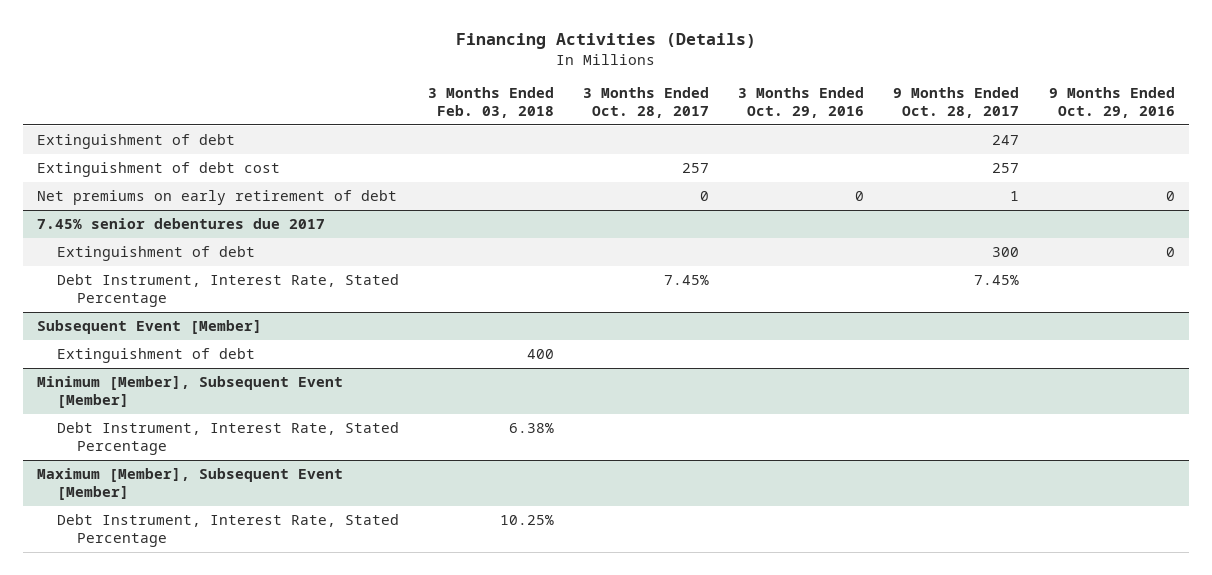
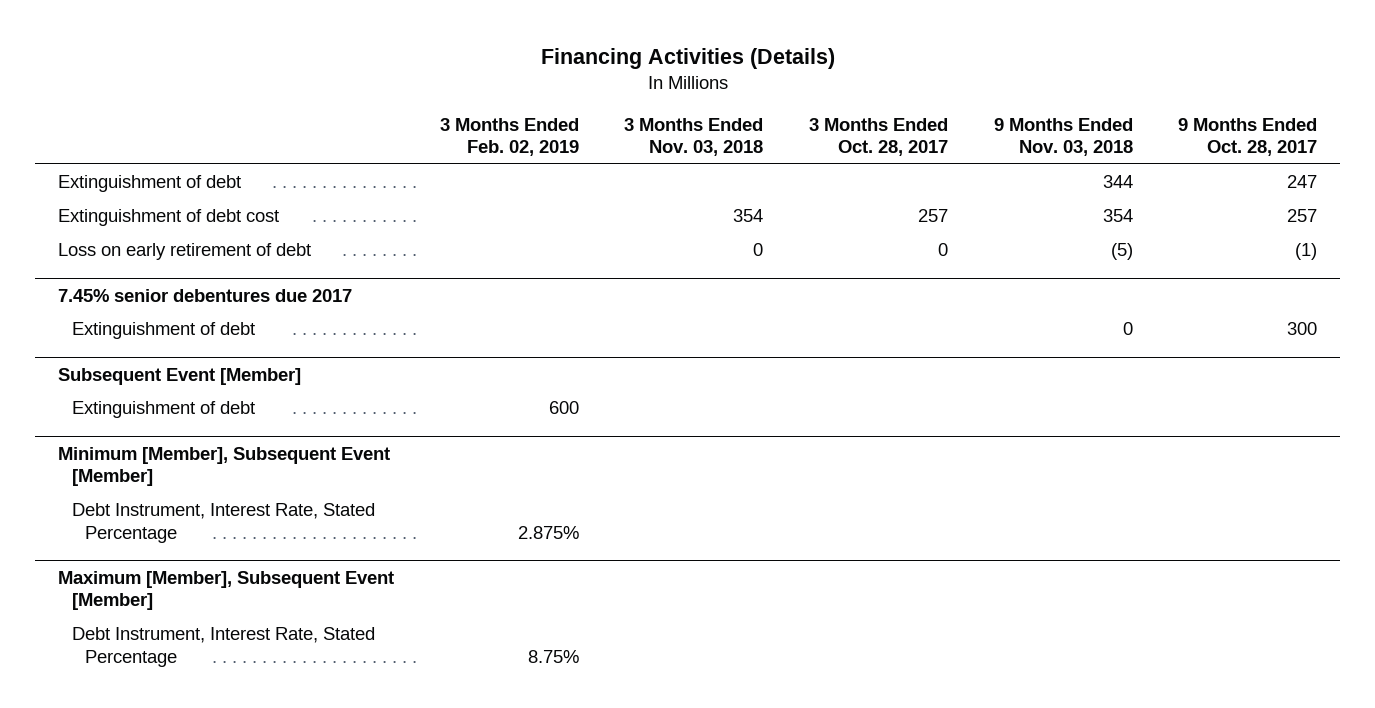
[427,87,554,119] 3 Months Ended Feb. 03, 2018 -> none
[738,87,865,119] 3 Months Ended Oct. 29, 2016 -> none
[1048,87,1175,119] 9 Months Ended Oct. 29, 2016 -> none
none -> [439,117,579,157] 3 Months Ended Feb. 02, 2019
none -> [624,117,764,157] 3 Months Ended Nov. 03, 2018
none -> [993,117,1133,157] 9 Months Ended Nov. 03, 2018
[37,190,398,206] Net premiums on early retirement of debt -> [58,243,312,261] Loss on early retirement of debt
[1010,191,1020,202] 1 -> [1295,243,1318,261] (1)
[56,274,399,307] Debt Instrument, Interest Rate, Stated Percentage -> none

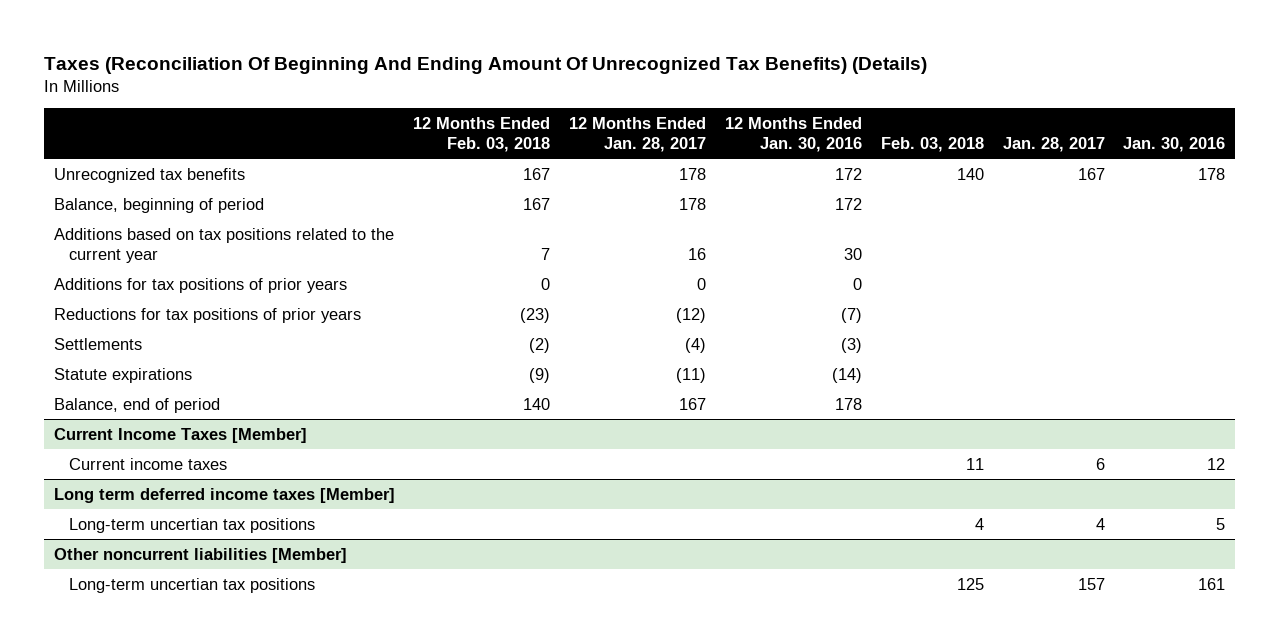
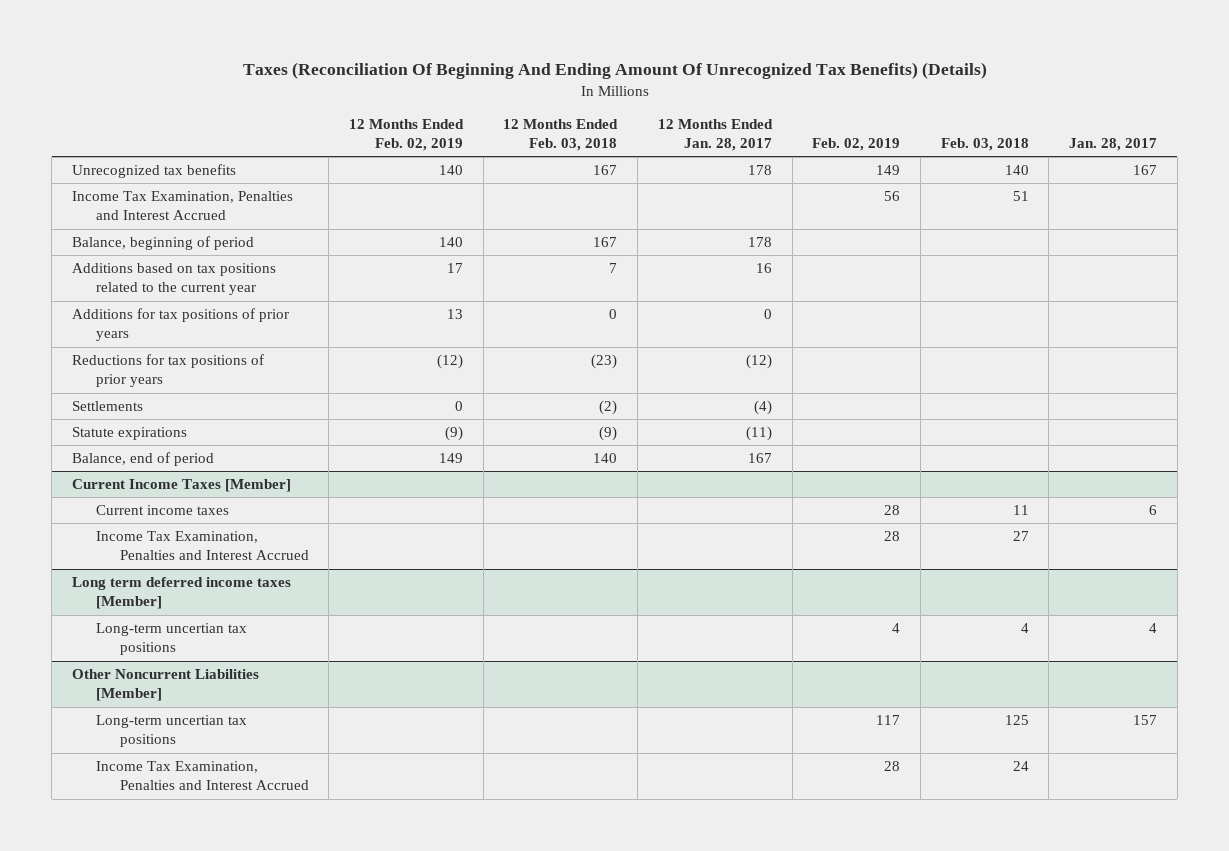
[724,116,862,152] 12 Months Ended Jan. 30, 2016 -> none
[1123,136,1226,152] Jan. 30, 2016 -> none
none -> [348,118,464,152] 12 Months Ended Feb. 02, 2019
none -> [812,138,901,152] Feb. 02, 2019
none -> [72,191,294,221] Income Tax Examination, Penalties and Interest Accrued
none -> [95,531,309,561] Income Tax Examination, Penalties and Interest Accrued
[53,547,347,563] Other noncurrent liabilities [Member] -> [72,669,260,702] Other Noncurrent Liabilities [Member]
none -> [95,761,309,791] Income Tax Examination, Penalties and Interest Accrued

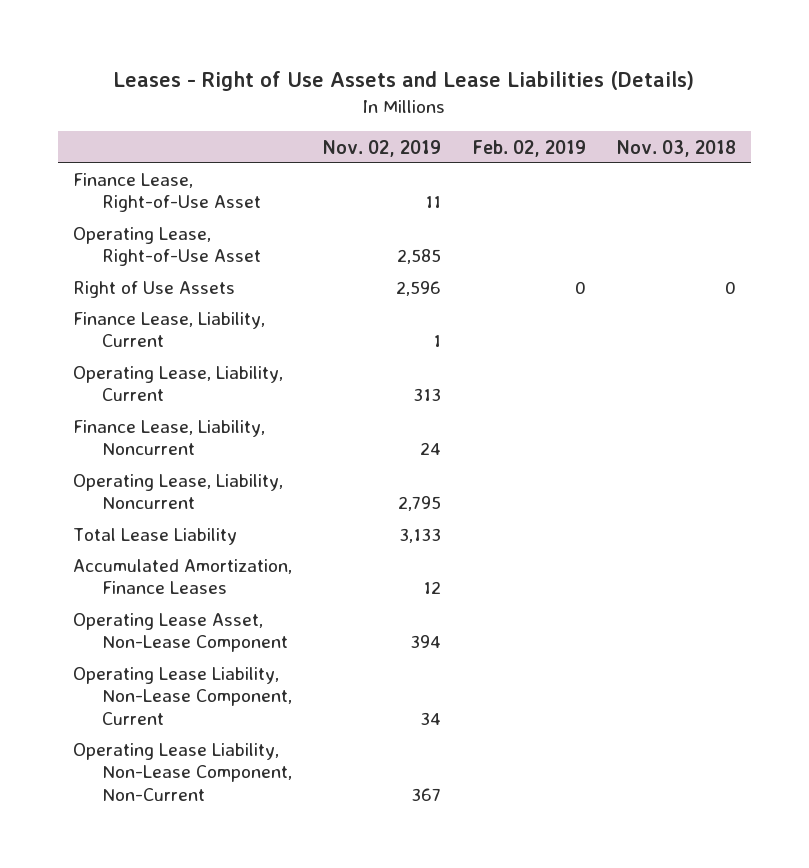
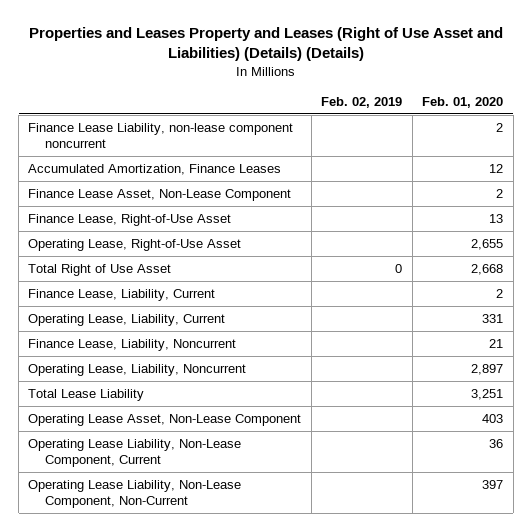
[113,71,695,92] Leases - Right of Use Assets and Lease Liabilities (Details) -> [28,27,503,62] Properties and Leases Property and Leases (Right of Use Asset and Liabilities) (Details) (Details)
[322,139,442,157] Nov. 02, 2019 -> none
[615,139,736,157] Nov. 03, 2018 -> none
none -> [422,96,504,108] Feb. 01, 2020
none -> [28,123,294,148] Finance Lease Liability, non-lease component noncurrent
[72,559,292,595] Accumulated Amortization, Finance Leases -> [28,164,282,176] Accumulated Amortization, Finance Leases
none -> [28,189,292,202] Finance Lease Asset, Non-Lease Component
[72,281,235,299] Right of Use Assets -> [28,264,172,277] Total Right of Use Asset

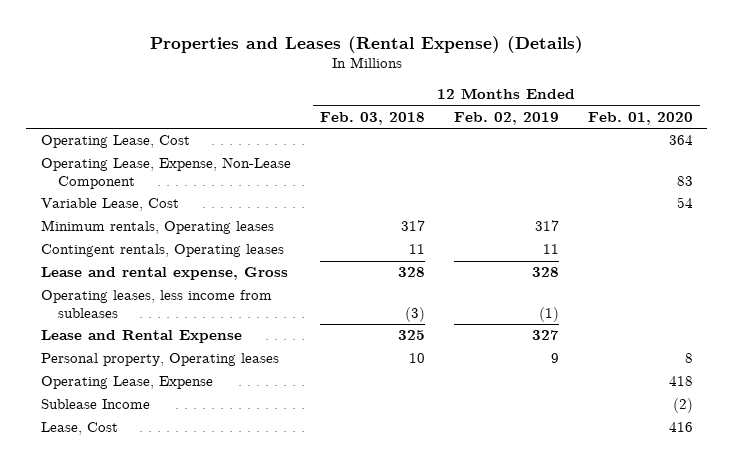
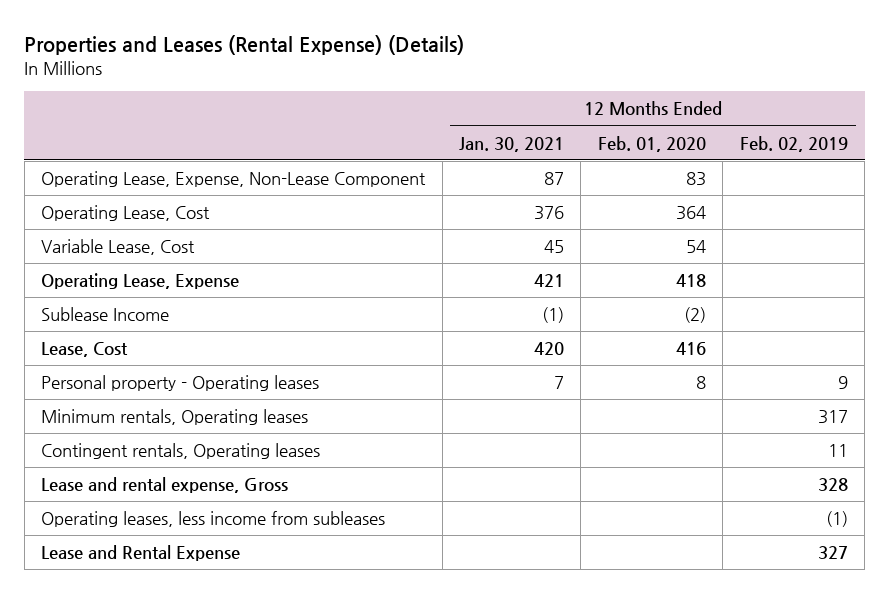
[319,111,425,125] Feb. 03, 2018 -> none
none -> [458,136,564,152] Jan. 30, 2021
[40,135,190,149] Operating Lease, Cost -> [41,205,211,222] Operating Lease, Cost
[40,376,213,390] Operating Lease, Expense -> [41,273,240,290] Operating Lease, Expense
[40,399,150,410] Sublease Income -> [41,307,170,322] Sublease Income
[40,422,118,436] Lease, Cost -> [41,342,129,358] Lease, Cost
none -> [41,375,320,392] Personal property - Operating leases
[40,353,279,367] Personal property, Operating leases -> none

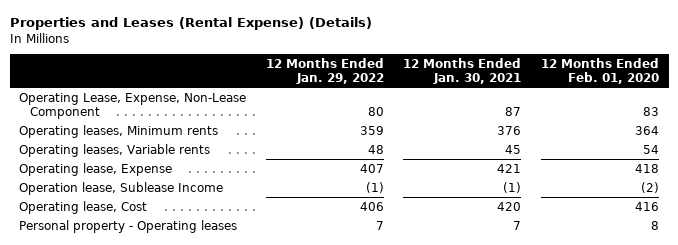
[739,135,848,152] Feb. 02, 2019 -> none
none -> [265,57,384,85] 12 Months Ended Jan. 29, 2022
[41,205,211,222] Operating Lease, Cost -> [19,124,219,138] Operating leases, Minimum rents
[41,239,196,256] Variable Lease, Cost -> [19,143,211,157] Operating leases, Variable rents
[41,273,240,290] Operating Lease, Expense -> [19,162,173,176] Operating lease, Expense
[41,307,170,322] Sublease Income -> [19,181,224,195] Operation lease, Sublease Income
[41,342,129,358] Lease, Cost -> [19,200,148,214] Operating lease, Cost
[41,409,309,426] Minimum rentals, Operating leases -> none
[41,443,321,460] Contingent rentals, Operating leases -> none
[41,477,289,494] Lease and rental expense, Gross -> none
[41,511,386,528] Operating leases, less income from subleases -> none
[41,545,241,562] Lease and Rental Expense -> none

